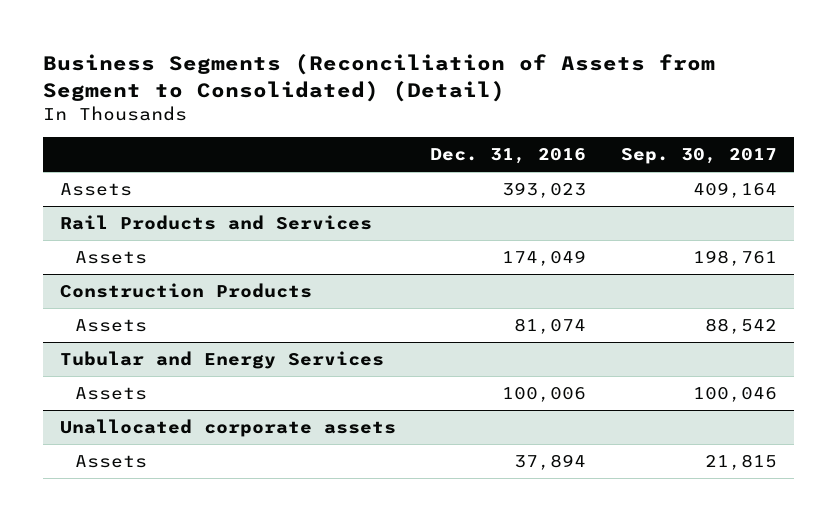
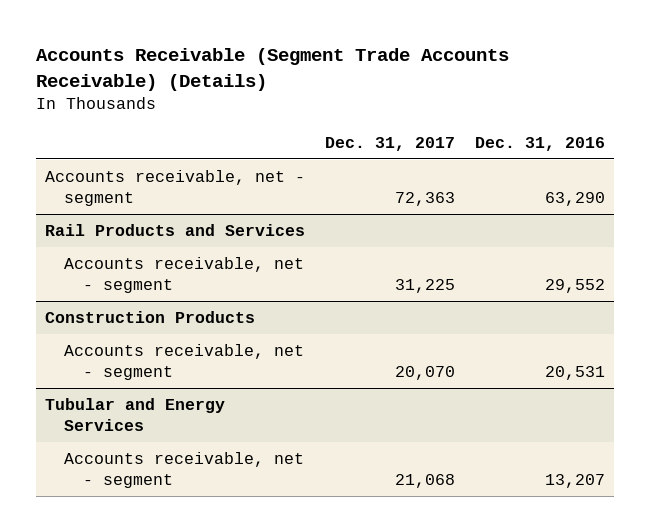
[43,53,716,102] Business Segments (Reconciliation of Assets from Segment to Consolidated) (Detail) -> [35,48,509,91] Accounts Receivable (Segment Trade Accounts Receivable) (Details)
[620,148,777,165] Sep. 30, 2017 -> none
none -> [324,136,455,151] Dec. 31, 2017
[60,183,133,197] Assets -> none
none -> [45,169,306,206] Accounts receivable, net - segment
[74,251,147,265] Assets -> none
none -> [64,256,305,293] Accounts receivable, net - segment
[74,319,147,333] Assets -> none
none -> [64,343,305,380] Accounts receivable, net - segment
[74,387,147,401] Assets -> none
[60,419,397,438] Unallocated corporate assets -> none
[74,455,147,469] Assets -> none
none -> [64,451,305,488] Accounts receivable, net - segment

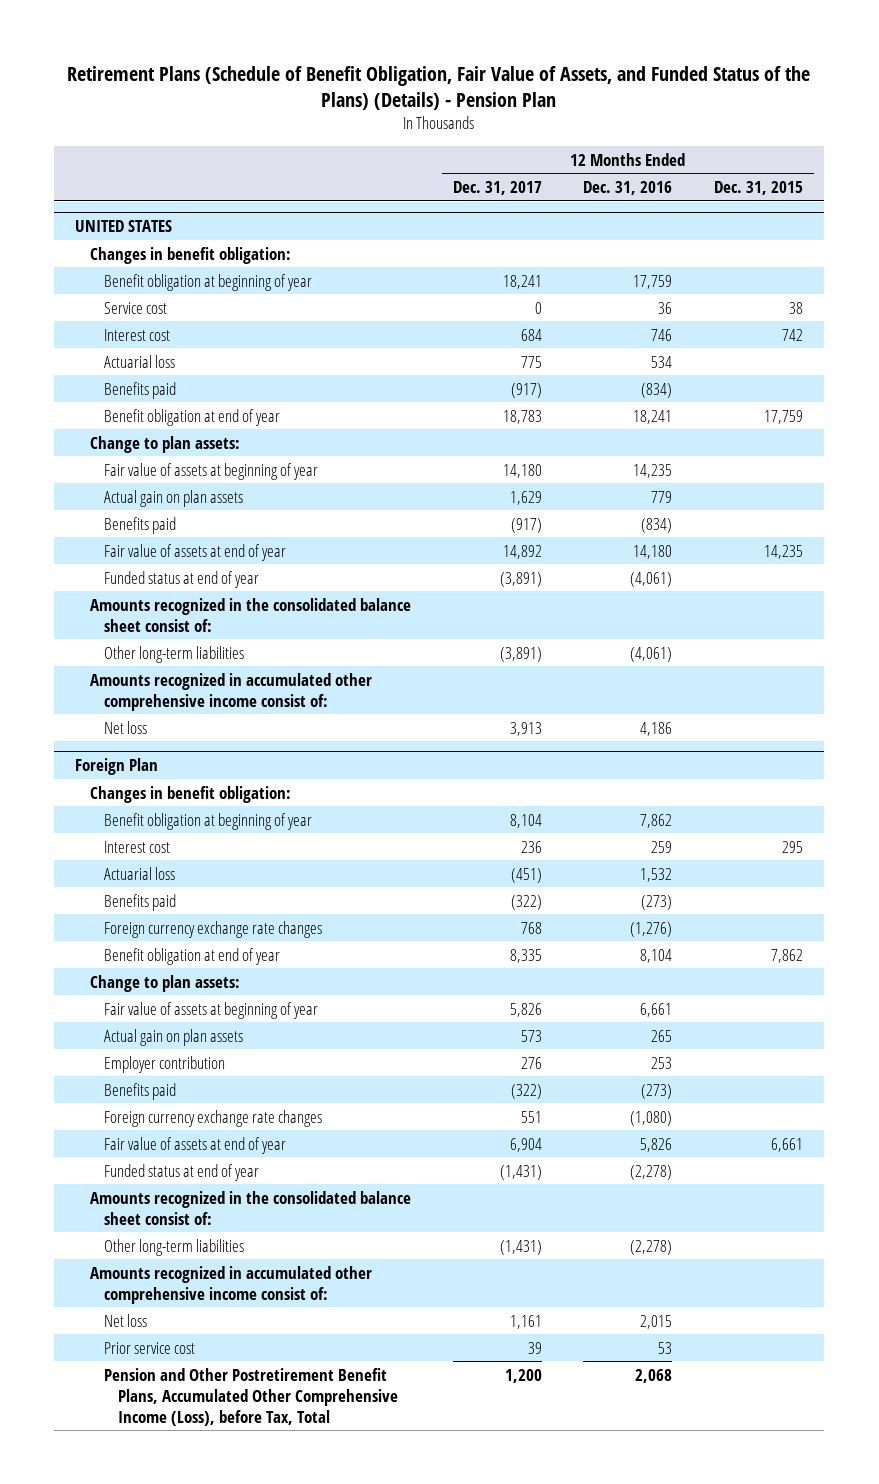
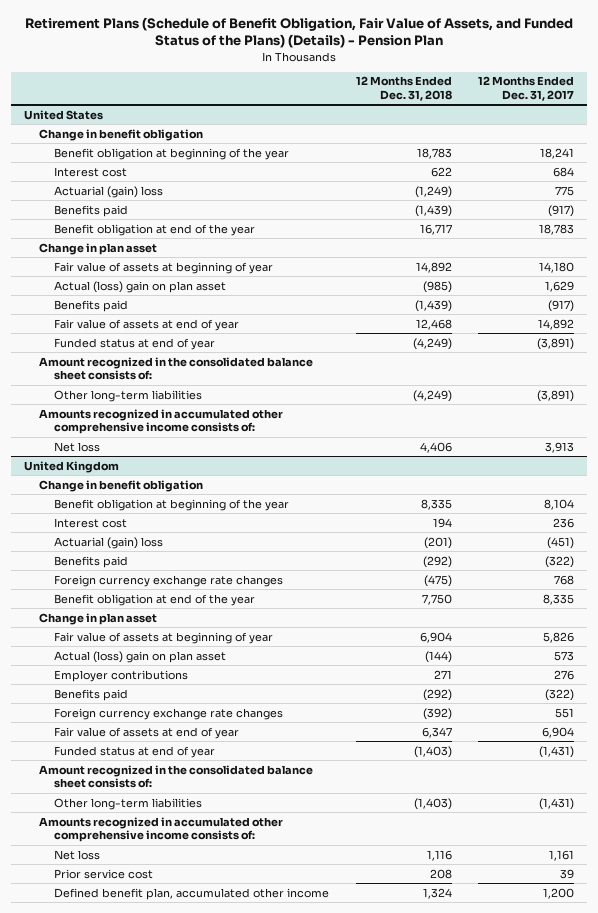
[583,180,673,195] Dec. 31, 2016 -> none
[714,180,804,195] Dec. 31, 2015 -> none
none -> [355,76,452,101] 12 Months Ended Dec. 31, 2018
[103,301,167,314] Service cost -> none
[75,220,173,233] UNITED STATES -> [24,109,104,120] United States
[89,246,291,264] Changes in benefit obligation: -> [39,128,204,141] Change in benefit obligation
[103,273,312,291] Benefit obligation at beginning of year -> [54,147,290,160] Benefit obligation at beginning of the year
[103,354,175,368] Actuarial loss -> [54,185,164,198] Actuarial (gain) loss
[103,408,280,426] Benefit obligation at end of year -> [54,223,256,236] Benefit obligation at end of the year
[89,435,240,453] Change to plan assets: -> [39,242,158,255] Change in plan asset
[103,489,243,507] Actual gain on plan assets -> [54,280,227,293] Actual (loss) gain on plan asset
[89,597,411,632] Amounts recognized in the consolidated balance sheet consist of: -> [39,356,314,381] Amount recognized in the consolidated balance sheet consists of:
[89,672,372,711] Amounts recognized in accumulated other comprehensive income consist of: -> [39,408,284,435] Amounts recognized in accumulated other comprehensive income consists of:
[75,758,159,776] Foreign Plan -> [24,460,120,473] United Kingdom
[89,785,291,803] Changes in benefit obligation: -> [39,479,204,492] Change in benefit obligation
[103,812,312,830] Benefit obligation at beginning of year -> [54,498,290,511] Benefit obligation at beginning of the year
[103,866,175,880] Actuarial loss -> [54,536,164,549] Actuarial (gain) loss
[103,947,280,965] Benefit obligation at end of year -> [54,593,256,606] Benefit obligation at end of the year
[89,974,240,992] Change to plan assets: -> [39,612,158,625] Change in plan asset
[103,1028,243,1046] Actual gain on plan assets -> [54,650,227,663] Actual (loss) gain on plan asset
[103,1055,225,1073] Employer contribution -> [54,669,189,682] Employer contributions
[89,1190,411,1225] Amounts recognized in the consolidated balance sheet consist of: -> [39,764,314,789] Amount recognized in the consolidated balance sheet consists of:
[89,1265,372,1304] Amounts recognized in accumulated other comprehensive income consist of: -> [39,816,284,843] Amounts recognized in accumulated other comprehensive income consists of:
[103,1367,399,1426] Pension and Other Postretirement Benefit Plans, Accumulated Other Comprehensive Income (Loss), before Tax, Total -> [54,887,330,900] Defined benefit plan, accumulated other income

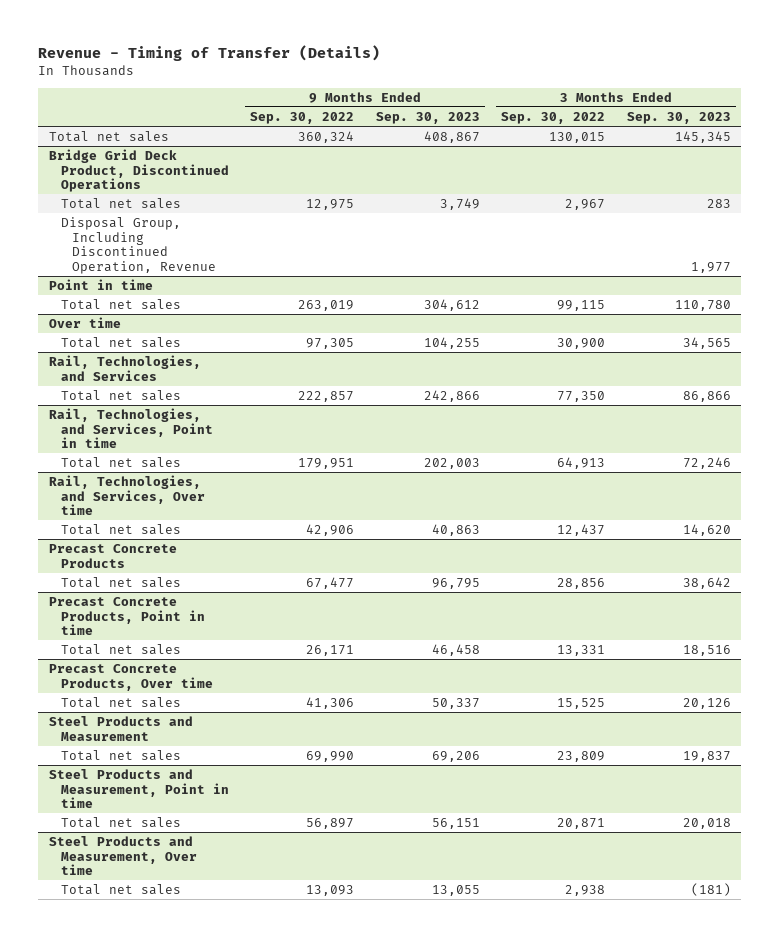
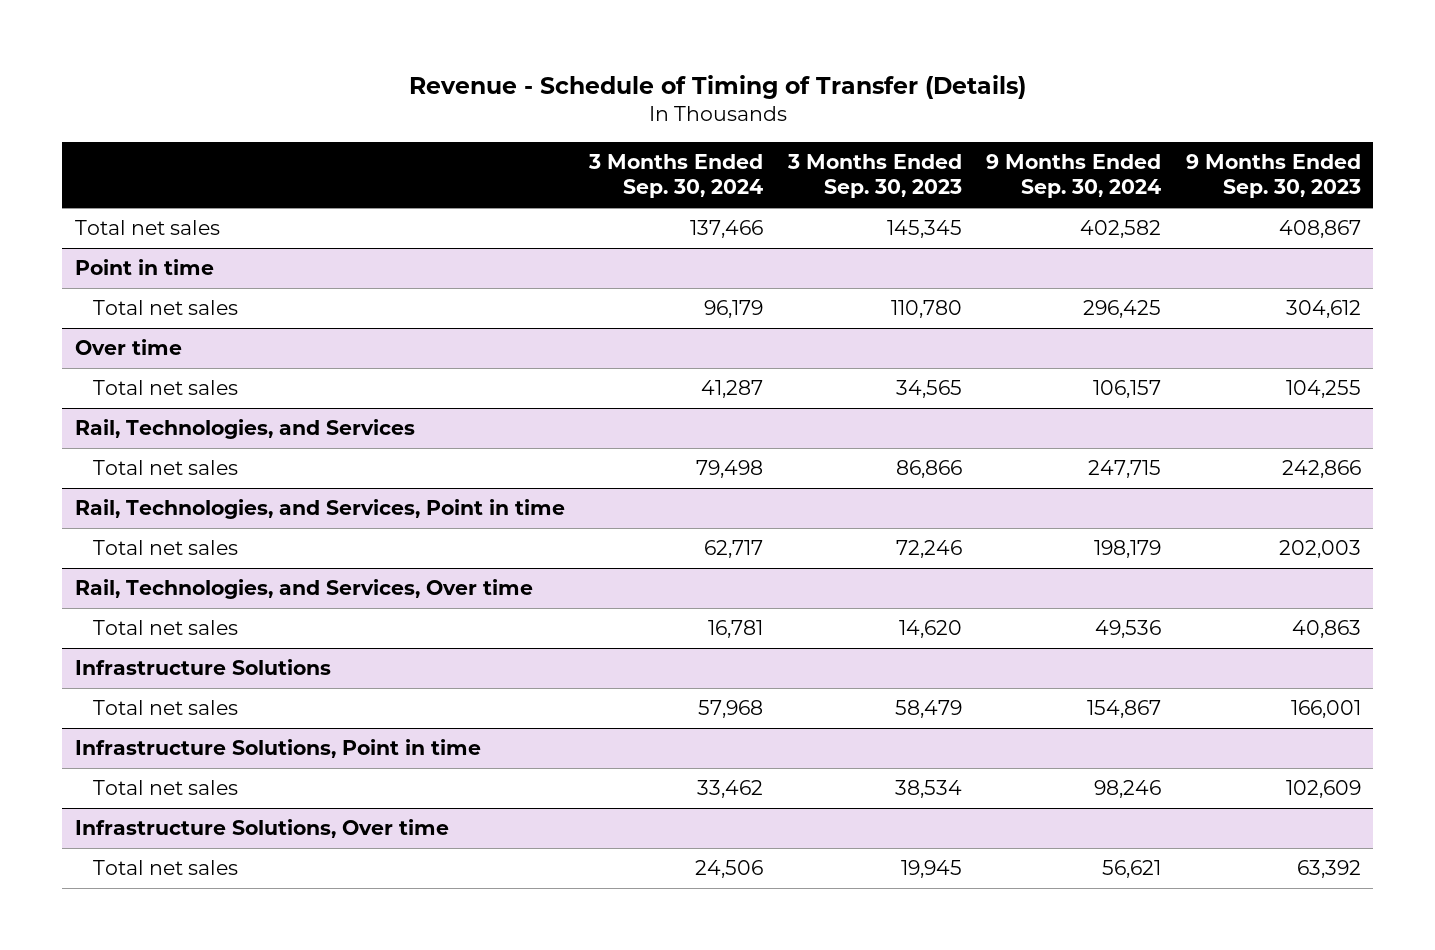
[38,44,381,61] Revenue - Timing of Transfer (Details) -> [408,74,1026,99] Revenue - Schedule of Timing of Transfer (Details)
[250,112,355,125] Sep. 30, 2022 -> none
[501,112,606,125] Sep. 30, 2022 -> none
none -> [588,153,764,199] 3 Months Ended Sep. 30, 2024
none -> [986,153,1162,199] 9 Months Ended Sep. 30, 2024
[49,149,229,193] Bridge Grid Deck Product, Discontinued Operations -> none
[60,198,181,210] Total net sales -> none
[60,217,217,274] Disposal Group, Including Discontinued Operation, Revenue -> none
[49,544,178,568] Precast Concrete Products -> none
[49,597,205,636] Precast Concrete Products, Point in time -> none
[49,664,213,691] Precast Concrete Products, Over time -> none
[49,716,194,741] Steel Products and Measurement -> none
[60,750,181,762] Total net sales -> none
[49,769,229,809] Steel Products and Measurement, Point in time -> none
[60,817,181,829] Total net sales -> none
[49,836,197,876] Steel Products and Measurement, Over time -> none
[60,884,181,896] Total net sales -> none
none -> [74,659,331,676] Infrastructure Solutions
[431,578,480,590] 96,795 -> [1290,700,1361,719] 166,001
[682,577,731,590] 38,642 -> [894,700,962,719] 58,479
none -> [74,739,481,759] Infrastructure Solutions, Point in time
[431,644,480,657] 46,458 -> [1285,780,1361,799] 102,609
[682,645,731,657] 18,516 -> [894,780,962,799] 38,534
none -> [74,819,449,839] Infrastructure Solutions, Over time
[431,698,480,710] 50,337 -> [1296,860,1361,879] 63,392
[682,698,731,710] 20,126 -> [900,860,962,879] 19,945

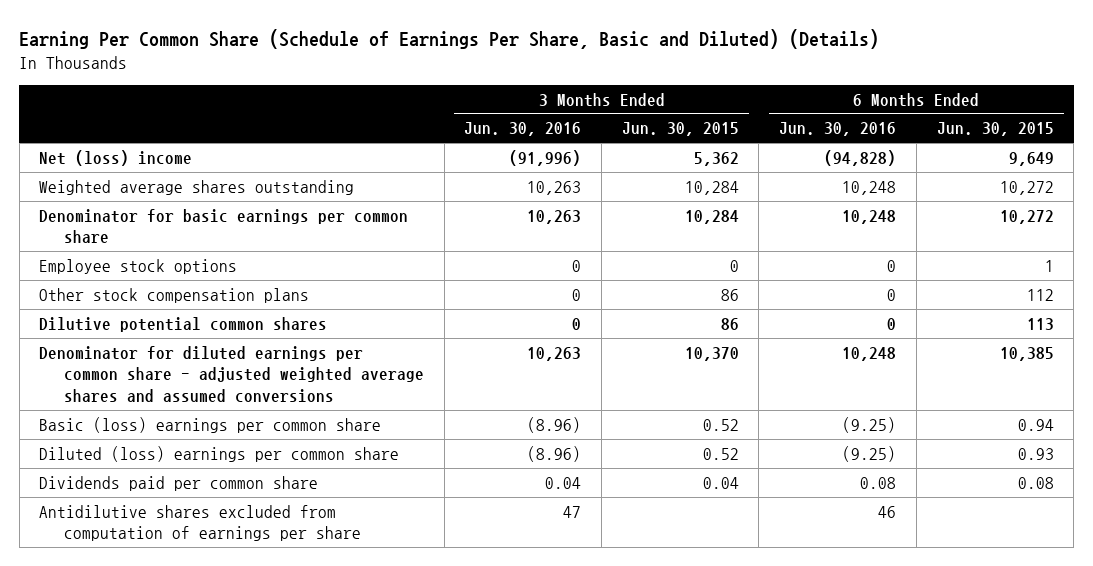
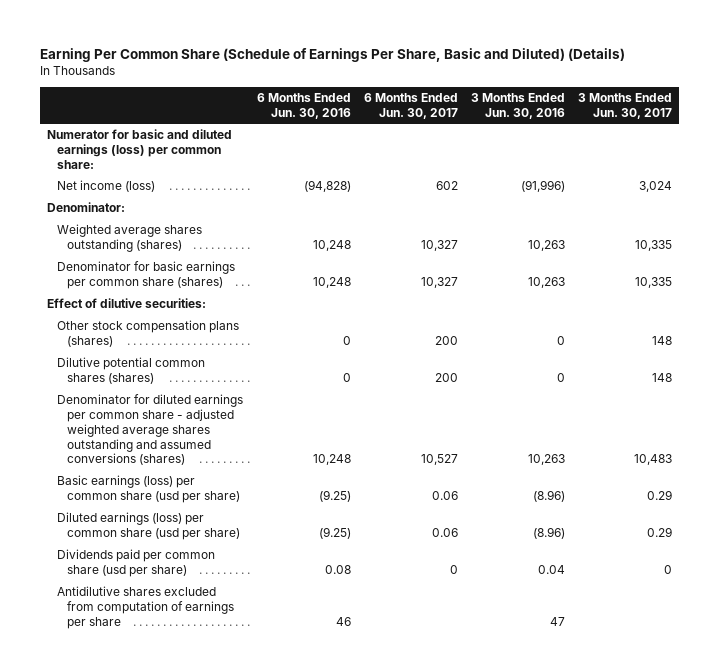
[621,122,739,137] Jun. 30, 2015 -> none
[936,122,1054,137] Jun. 30, 2015 -> none
none -> [363,92,458,119] 6 Months Ended Jun. 30, 2017
none -> [578,92,673,119] 3 Months Ended Jun. 30, 2017
[39,258,238,274] Employee stock options -> none
none -> [46,129,232,169] Numerator for basic and diluted earnings (loss) per common share:
[39,149,193,166] Net (loss) income -> [57,180,156,193] Net income (loss)
none -> [46,202,125,213] Denominator:
[39,179,355,195] Weighted average shares outstanding -> [57,224,203,253] Weighted average shares outstanding (shares)
[39,208,409,244] Denominator for basic earnings per common share -> [57,261,236,290] Denominator for basic earnings per common share (shares)
none -> [46,298,206,309] Effect of dilutive securities:
[39,287,310,303] Other stock compensation plans -> [57,320,240,348] Other stock compensation plans (shares)
[39,316,328,332] Dilutive potential common shares -> [57,357,206,385] Dilutive potential common shares (shares)
[39,345,425,404] Denominator for diluted earnings per common share - adjusted weighted average shares and assumed conversions -> [57,394,244,466] Denominator for diluted earnings per common share - adjusted weighted average shares outstanding and assumed conversions (shares)
[39,416,382,433] Basic (loss) earnings per common share -> [57,475,241,504] Basic earnings (loss) per common share (usd per share)
[39,445,400,462] Diluted (loss) earnings per common share -> [57,512,241,541] Diluted earnings (loss) per common share (usd per share)
[39,475,319,491] Dividends paid per common share -> [57,549,216,578] Dividends paid per common share (usd per share)

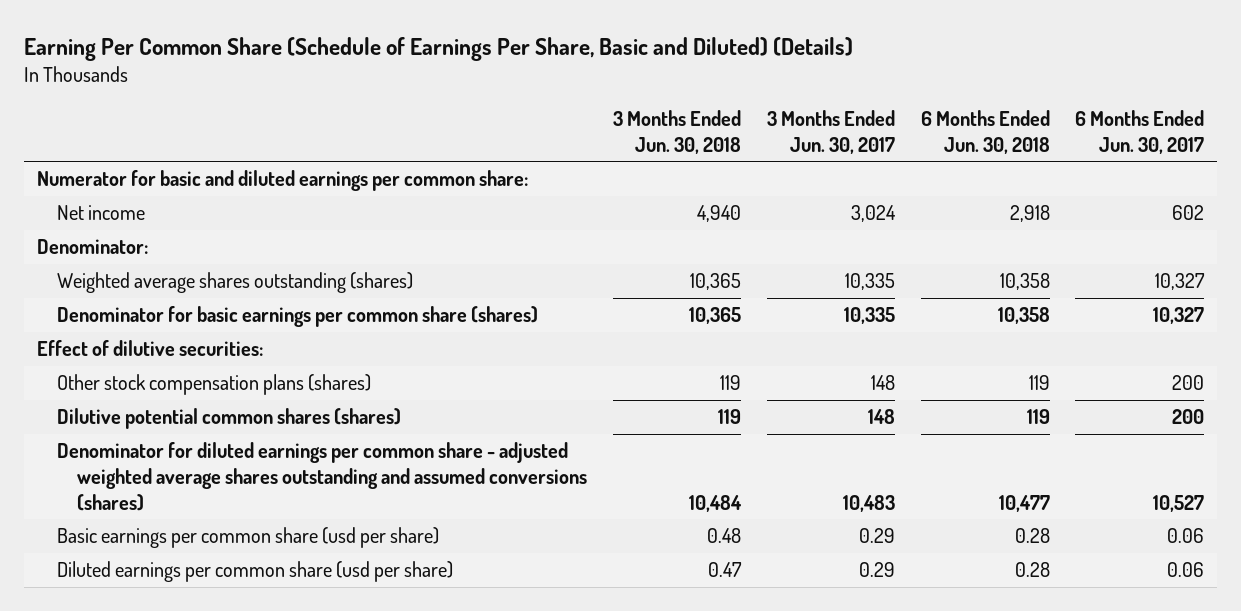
[256,92,351,119] 6 Months Ended Jun. 30, 2016 -> none
[471,92,566,119] 3 Months Ended Jun. 30, 2016 -> none
none -> [612,110,741,154] 3 Months Ended Jun. 30, 2018
none -> [920,110,1050,154] 6 Months Ended Jun. 30, 2018
[46,129,232,169] Numerator for basic and diluted earnings (loss) per common share: -> [36,170,528,192] Numerator for basic and diluted earnings per common share:
[57,180,156,193] Net income (loss) -> [56,205,145,221] Net income
[57,549,216,578] Dividends paid per common share (usd per share) -> none
[57,586,235,629] Antidilutive shares excluded from computation of earnings per share -> none
[57,475,241,504] Basic earnings (loss) per common share (usd per share) -> [56,527,439,549] Basic earnings per common share (usd per share)
[57,512,241,541] Diluted earnings (loss) per common share (usd per share) -> [56,561,453,583] Diluted earnings per common share (usd per share)

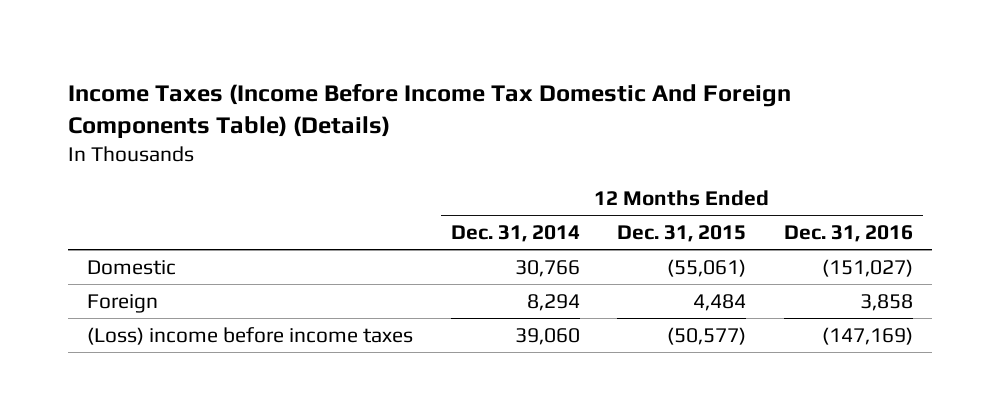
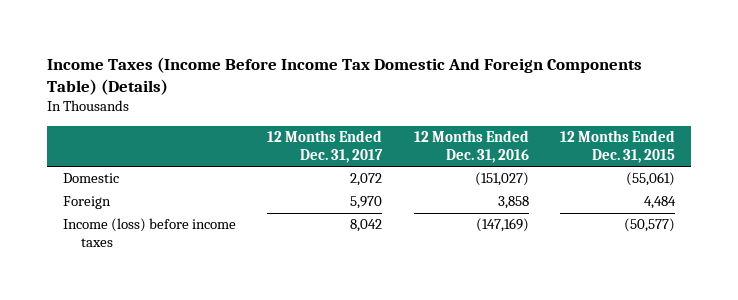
[450,225,580,243] Dec. 31, 2014 -> none
none -> [267,129,384,163] 12 Months Ended Dec. 31, 2017
[87,326,414,345] (Loss) income before income taxes -> [62,218,236,247] Income (loss) before income taxes

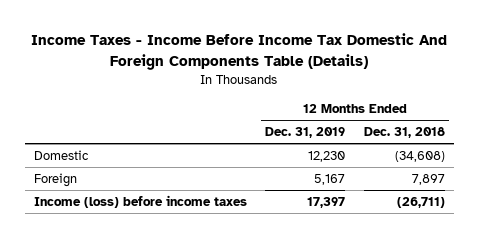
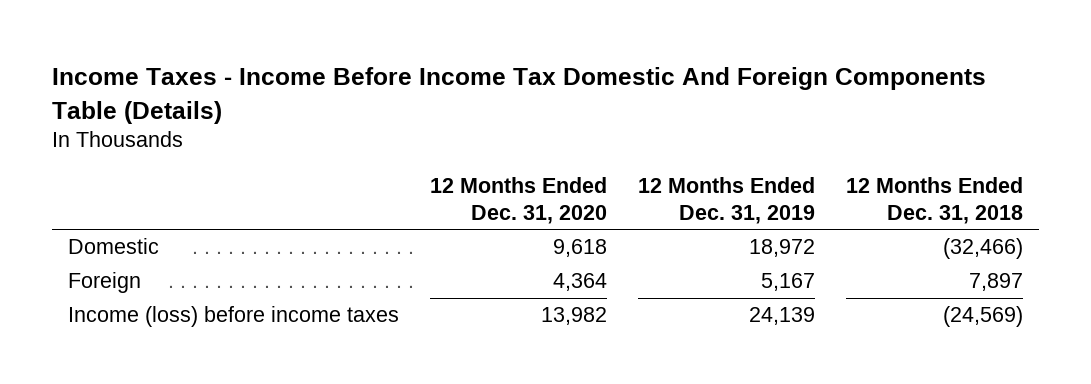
none -> [429,176,607,224] 12 Months Ended Dec. 31, 2020
[308,151,346,163] 12,230 -> [749,239,816,258] 18,972
[394,151,445,163] (34,608) -> [943,238,1024,260] (32,466)
[307,197,346,209] 17,397 -> [749,307,816,326] 24,139
[396,197,445,209] (26,711) -> [943,306,1024,328] (24,569)

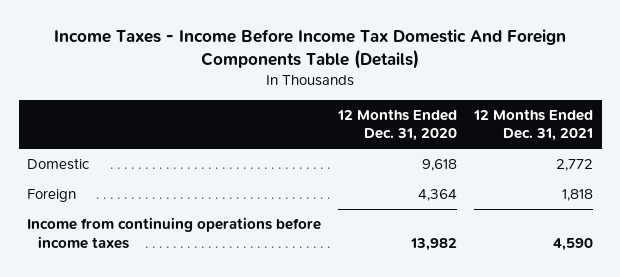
[638,176,816,224] 12 Months Ended Dec. 31, 2019 -> none
[846,176,1024,224] 12 Months Ended Dec. 31, 2018 -> none
none -> [473,108,594,142] 12 Months Ended Dec. 31, 2021
[67,306,399,328] Income (loss) before income taxes -> [27,216,322,249] Income from continuing operations before income taxes

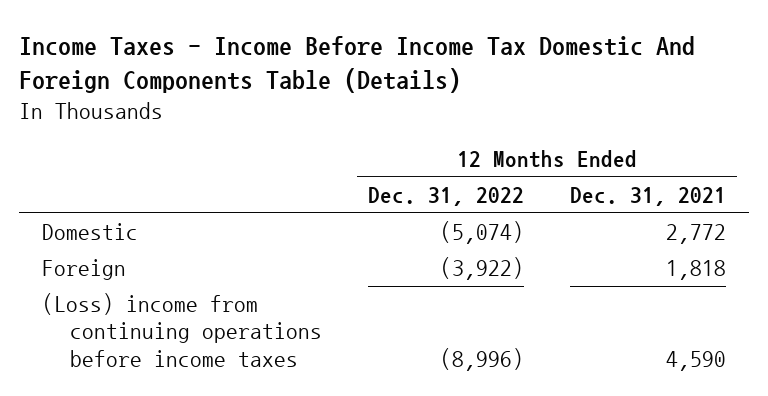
[337,108,458,142] 12 Months Ended Dec. 31, 2020 -> none
none -> [368,186,525,206] Dec. 31, 2022
[27,216,322,249] Income from continuing operations before income taxes -> [41,293,323,367] (Loss) income from continuing operations before income taxes

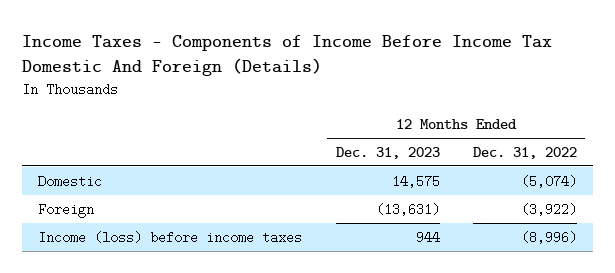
[18,35,695,94] Income Taxes - Income Before Income Tax Domestic And Foreign Components Table (Details) -> [21,34,552,77] Income Taxes - Components of Income Before Income Tax Domestic And Foreign (Details)
[569,186,726,206] Dec. 31, 2021 -> none
none -> [335,146,440,159] Dec. 31, 2023
[41,293,323,367] (Loss) income from continuing operations before income taxes -> [38,230,303,244] Income (loss) before income taxes

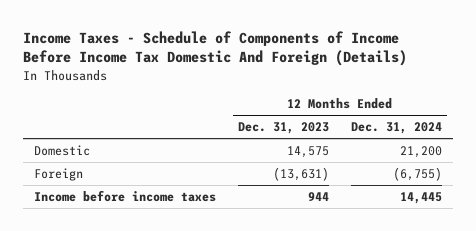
[21,34,552,77] Income Taxes - Components of Income Before Income Tax Domestic And Foreign (Details) -> [23,30,408,67] Income Taxes - Schedule of Components of Income Before Income Tax Domestic And Foreign (Details)
[472,146,577,159] Dec. 31, 2022 -> none
none -> [350,122,442,135] Dec. 31, 2024
[38,230,303,244] Income (loss) before income taxes -> [34,189,217,202] Income before income taxes

